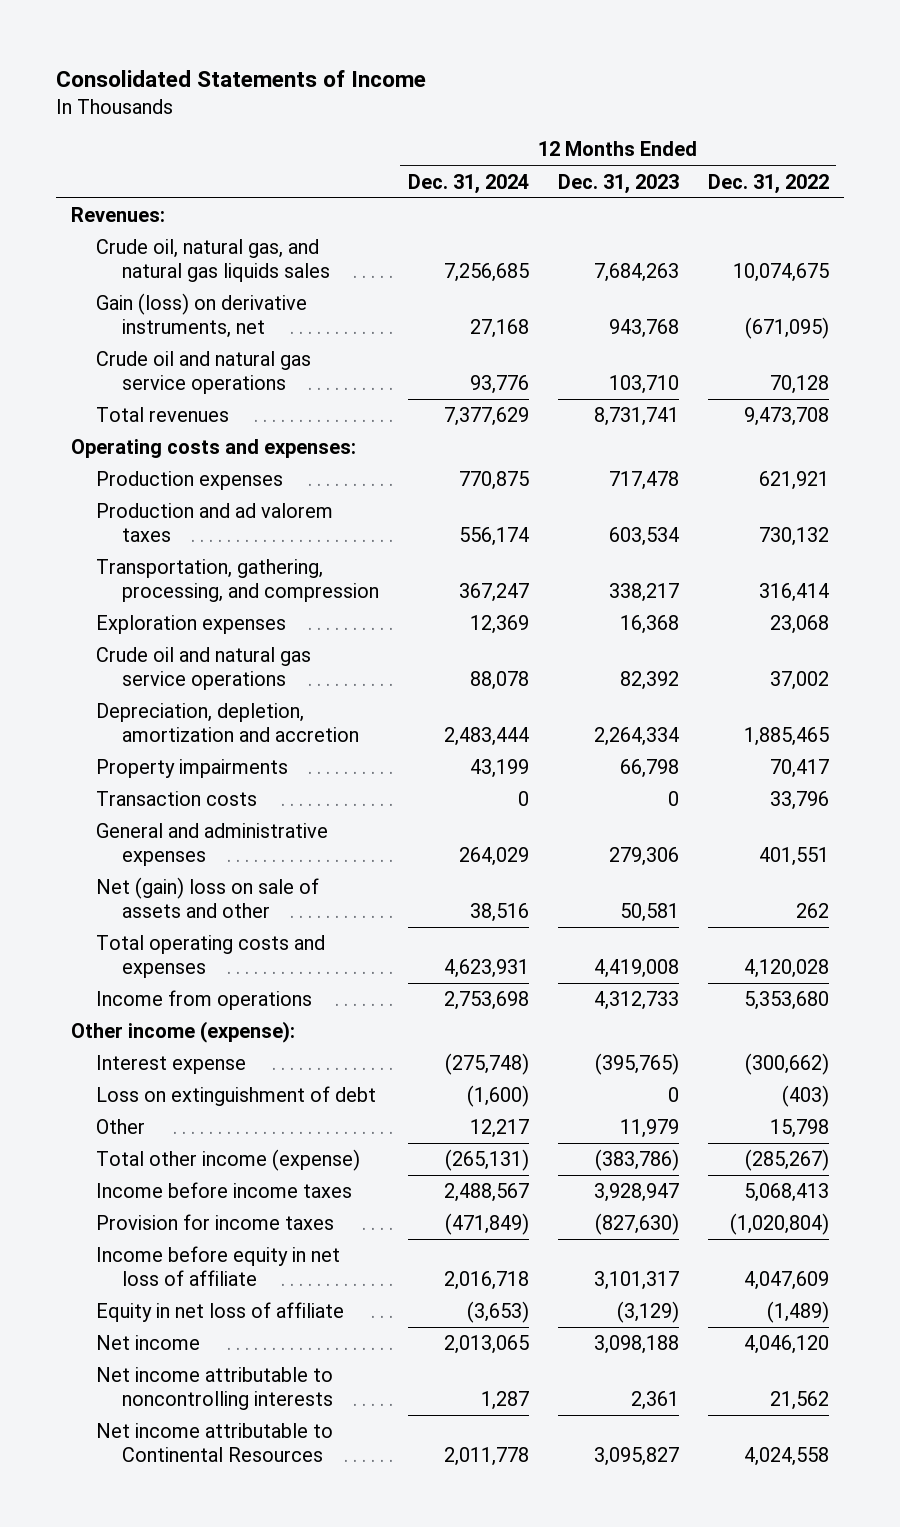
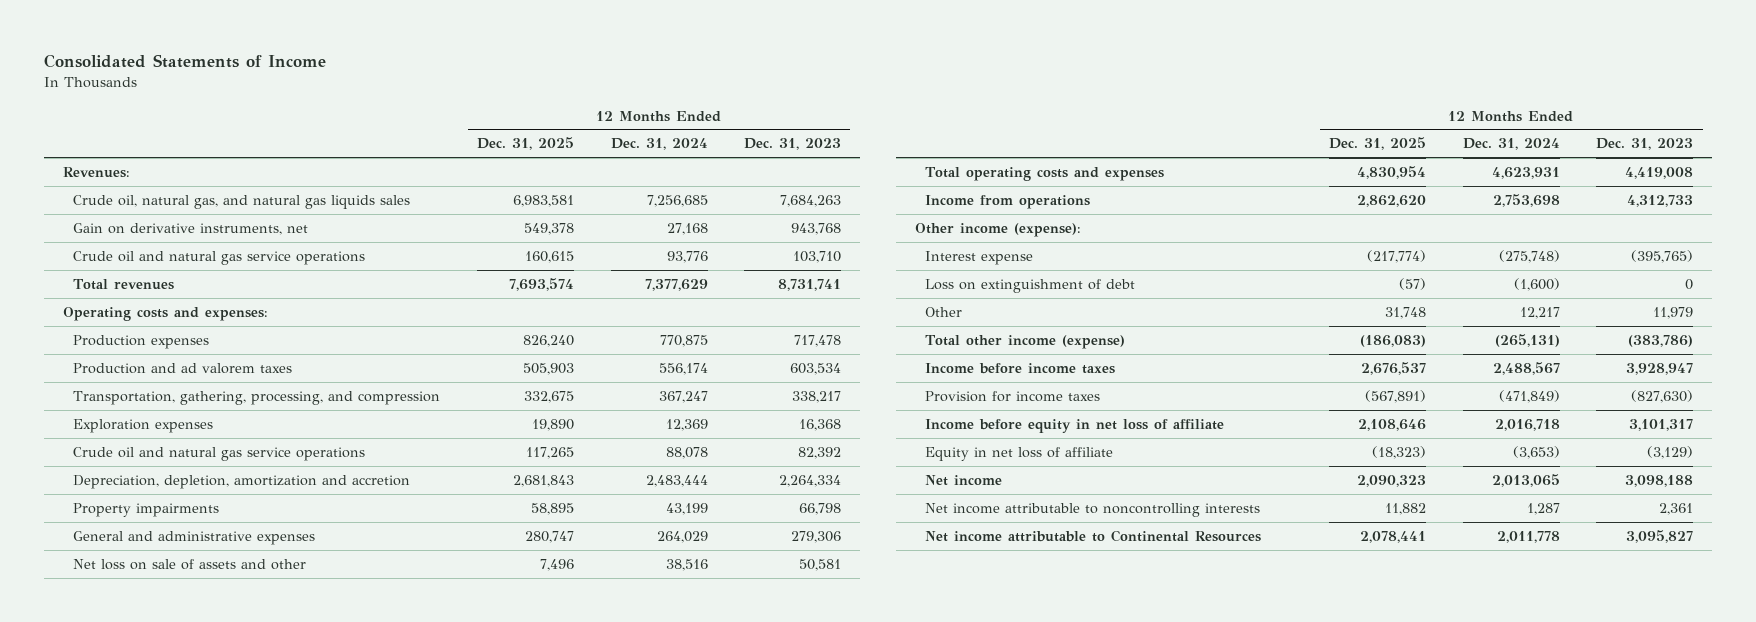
[707,173,829,194] Dec. 31, 2022 -> none
none -> [477,137,575,151] Dec. 31, 2025
[96,293,308,338] Gain (loss) on derivative instruments, net -> [73,222,309,235] Gain on derivative instruments, net
[96,791,258,807] Transaction costs -> none
[96,877,320,918] Net (gain) loss on sale of assets and other -> [73,558,307,570] Net loss on sale of assets and other

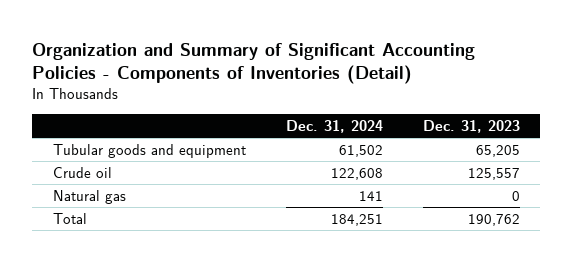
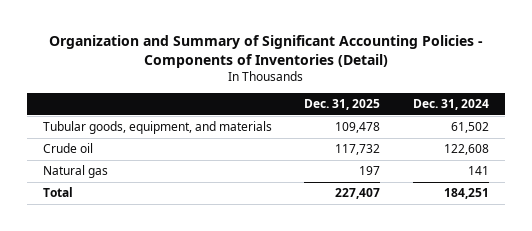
[422,120,520,134] Dec. 31, 2023 -> none
none -> [304,99,381,111] Dec. 31, 2025
[52,143,246,158] Tubular goods and equipment -> [43,121,273,135] Tubular goods, equipment, and materials

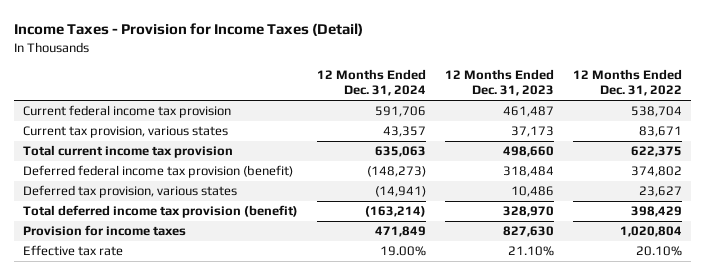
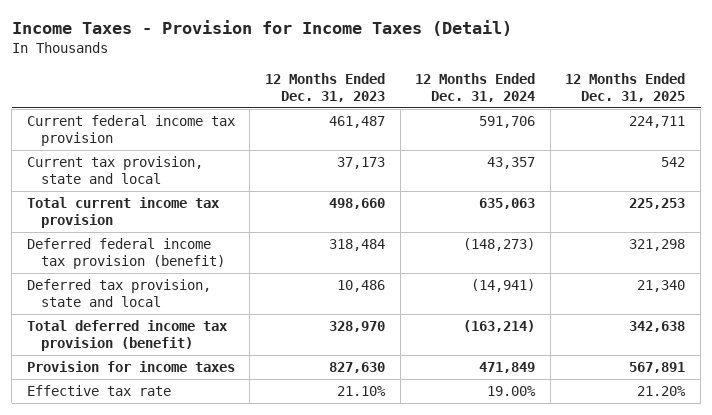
[572,69,682,97] 12 Months Ended Dec. 31, 2022 -> none
none -> [565,73,686,102] 12 Months Ended Dec. 31, 2025
[23,126,229,139] Current tax provision, various states -> [26,156,203,184] Current tax provision, state and local
[23,185,238,199] Deferred tax provision, various states -> [26,279,211,307] Deferred tax provision, state and local

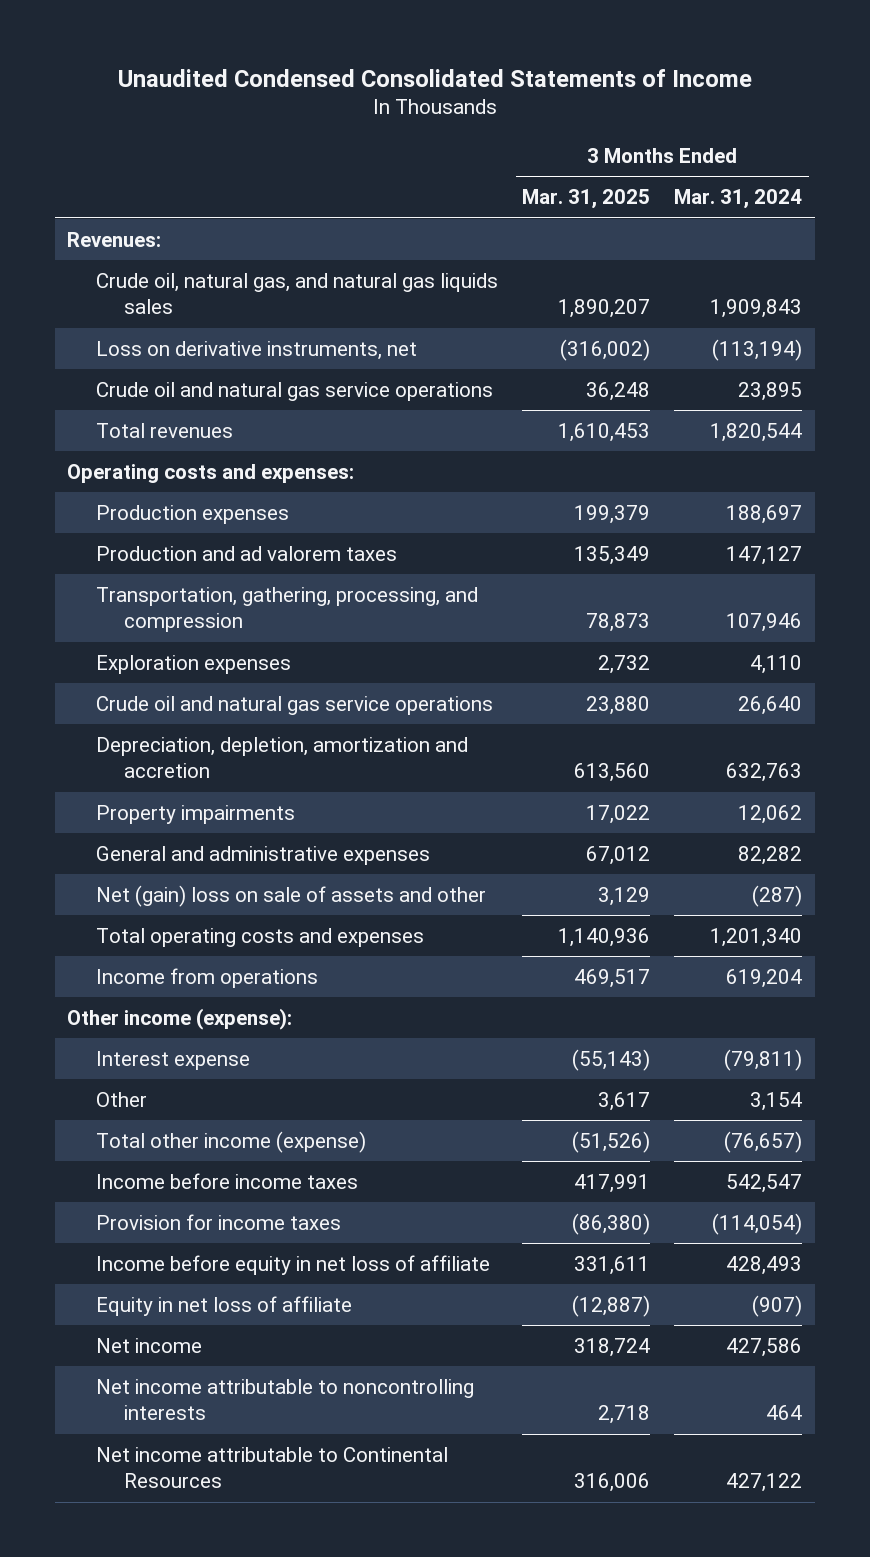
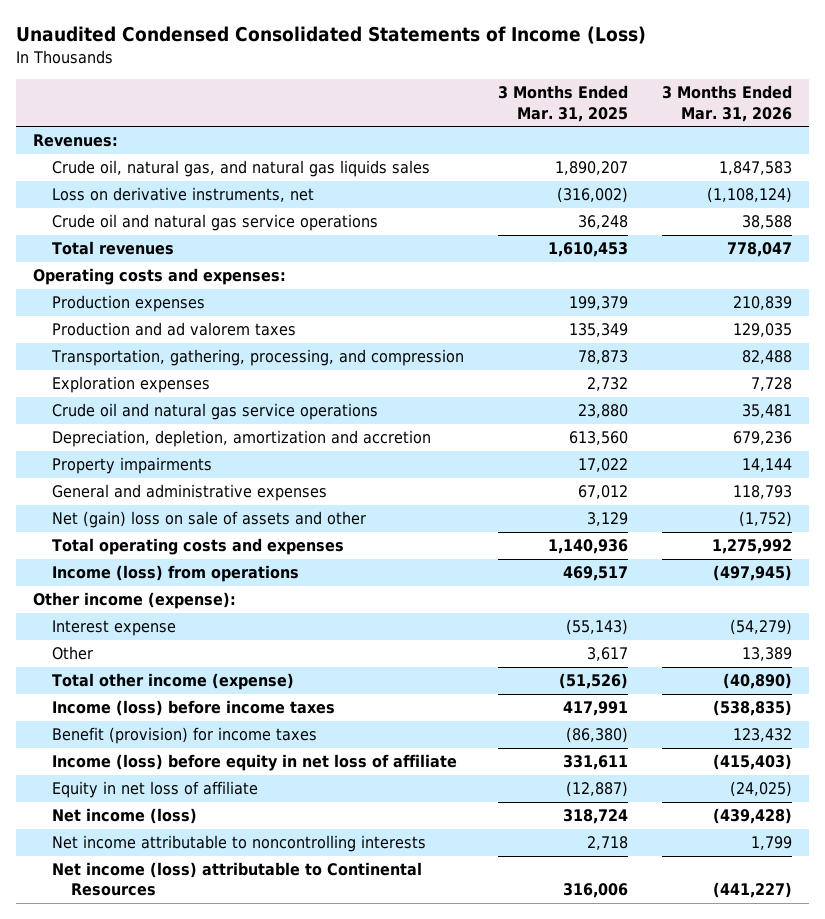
[117,68,752,87] Unaudited Condensed Consolidated Statements of Income -> [16,26,647,45] Unaudited Condensed Consolidated Statements of Income (Loss)
[674,189,803,210] Mar. 31, 2024 -> none
none -> [662,85,793,122] 3 Months Ended Mar. 31, 2026
[95,967,318,988] Income from operations -> [52,565,300,583] Income (loss) from operations
[95,1172,358,1189] Income before income taxes -> [52,700,336,717] Income (loss) before income taxes
[95,1213,341,1230] Provision for income taxes -> [52,727,318,745] Benefit (provision) for income taxes
[95,1254,490,1275] Income before equity in net loss of affiliate -> [52,754,458,772] Income (loss) before equity in net loss of affiliate
[95,1337,202,1353] Net income -> [52,808,198,825] Net income (loss)
[95,1446,448,1489] Net income attributable to Continental Resources -> [52,862,423,897] Net income (loss) attributable to Continental Resources

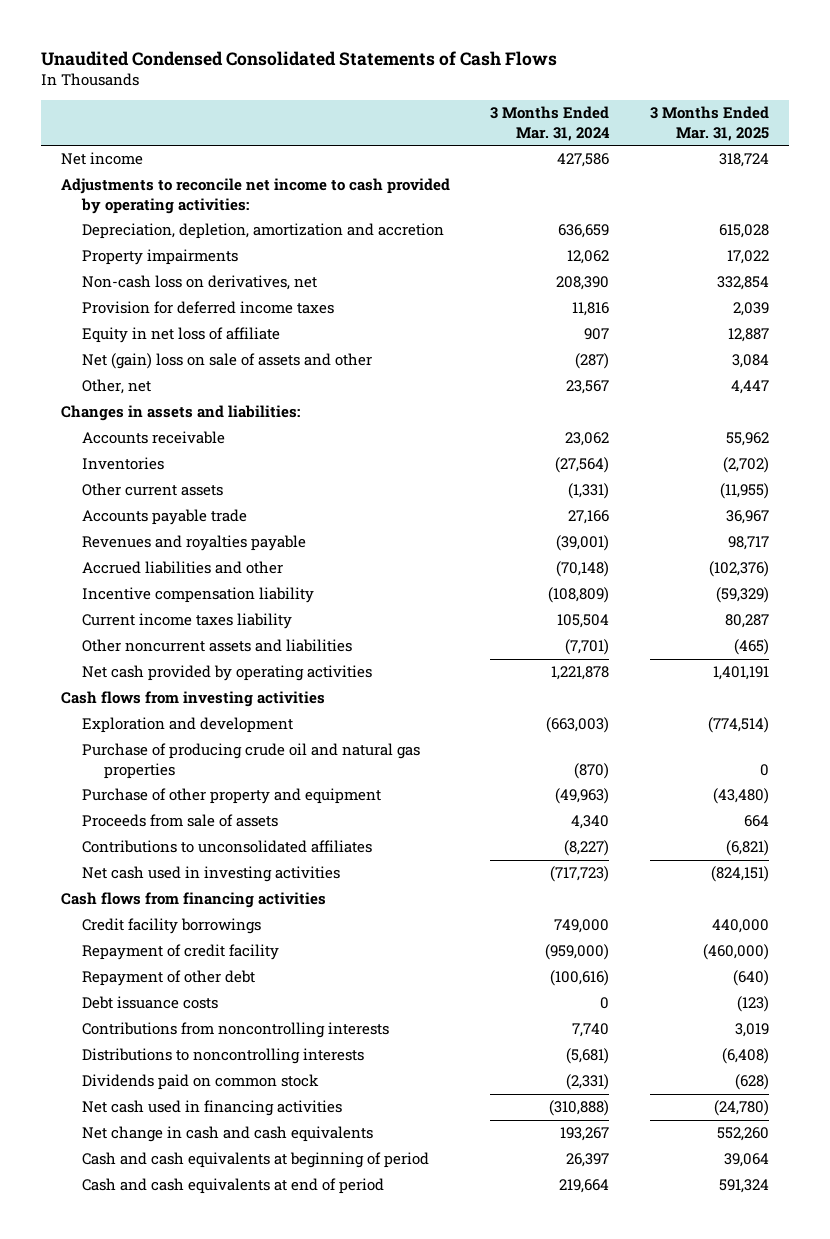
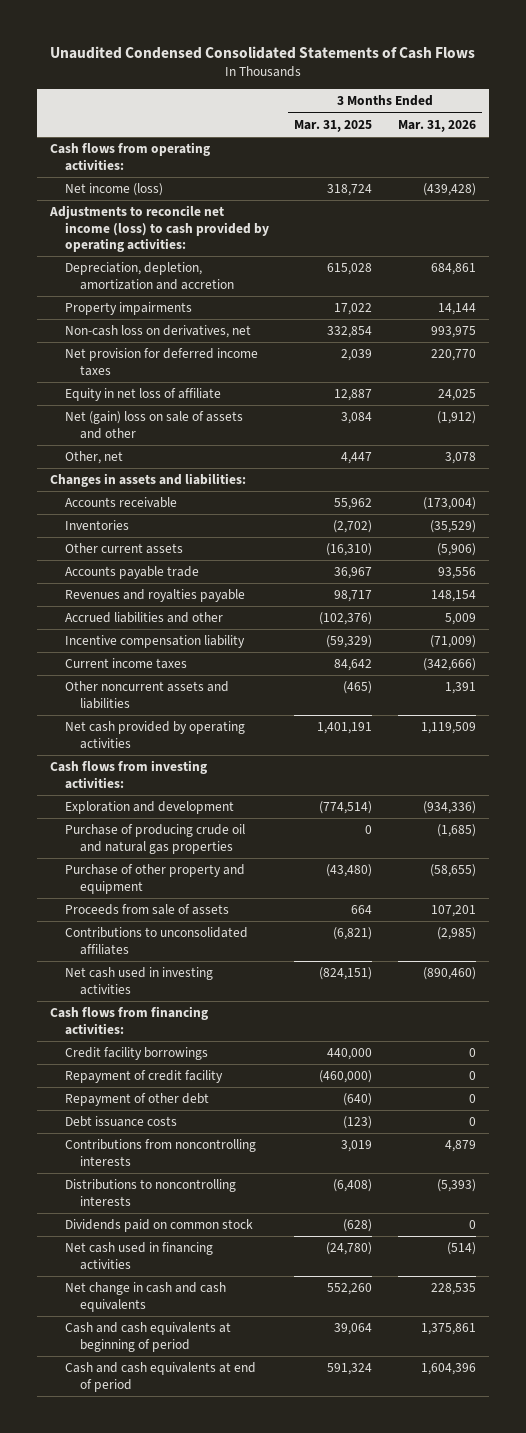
[490,106,611,141] 3 Months Ended Mar. 31, 2024 -> none
none -> [397,119,476,132] Mar. 31, 2026
none -> [49,142,210,171] Cash flows from operating activities:
[61,152,144,166] Net income -> [65,183,164,197] Net income (loss)
[61,178,451,214] Adjustments to reconcile net income to cash provided by operating activities: -> [48,205,270,253] Adjustments to reconcile net income (loss) to cash provided by operating activities:
[82,301,335,315] Provision for deferred income taxes -> [65,348,259,376] Net provision for deferred income taxes
[719,483,769,500] (11,955) -> [326,543,373,557] (16,310)
[82,613,293,630] Current income taxes liability -> [65,658,188,670] Current income taxes
[724,614,769,629] 80,287 -> [334,659,373,672] 84,642
[61,691,326,708] Cash flows from investing activities -> [49,760,207,789] Cash flows from investing activities:
[61,892,327,909] Cash flows from financing activities -> [49,1006,208,1035] Cash flows from financing activities:

